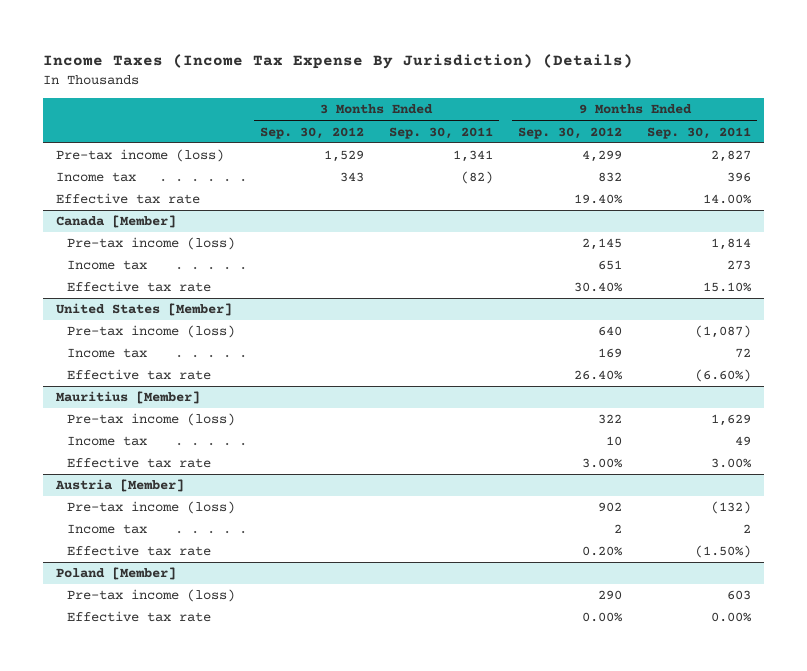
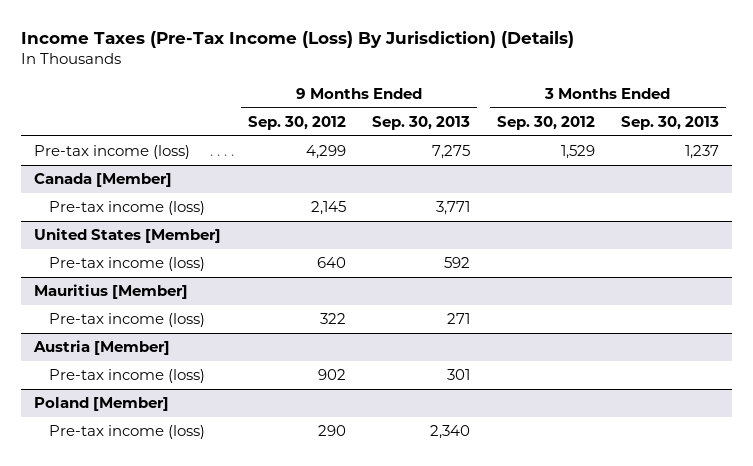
[43,53,634,69] Income Taxes (Income Tax Expense By Jurisdiction) (Details) -> [20,31,574,49] Income Taxes (Pre-Tax Income (Loss) By Jurisdiction) (Details)
[388,126,493,139] Sep. 30, 2011 -> none
[647,126,752,139] Sep. 30, 2011 -> none
none -> [372,116,471,131] Sep. 30, 2013
none -> [621,116,720,131] Sep. 30, 2013
[55,172,136,183] Income tax -> none
[55,193,200,205] Effective tax rate -> none
[66,260,147,271] Income tax -> none
[66,281,211,293] Effective tax rate -> none
[66,348,147,359] Income tax -> none
[66,369,211,381] Effective tax rate -> none
[66,436,147,447] Income tax -> none
[66,457,211,469] Effective tax rate -> none
[66,524,147,535] Income tax -> none
[66,545,211,557] Effective tax rate -> none
[66,611,211,623] Effective tax rate -> none

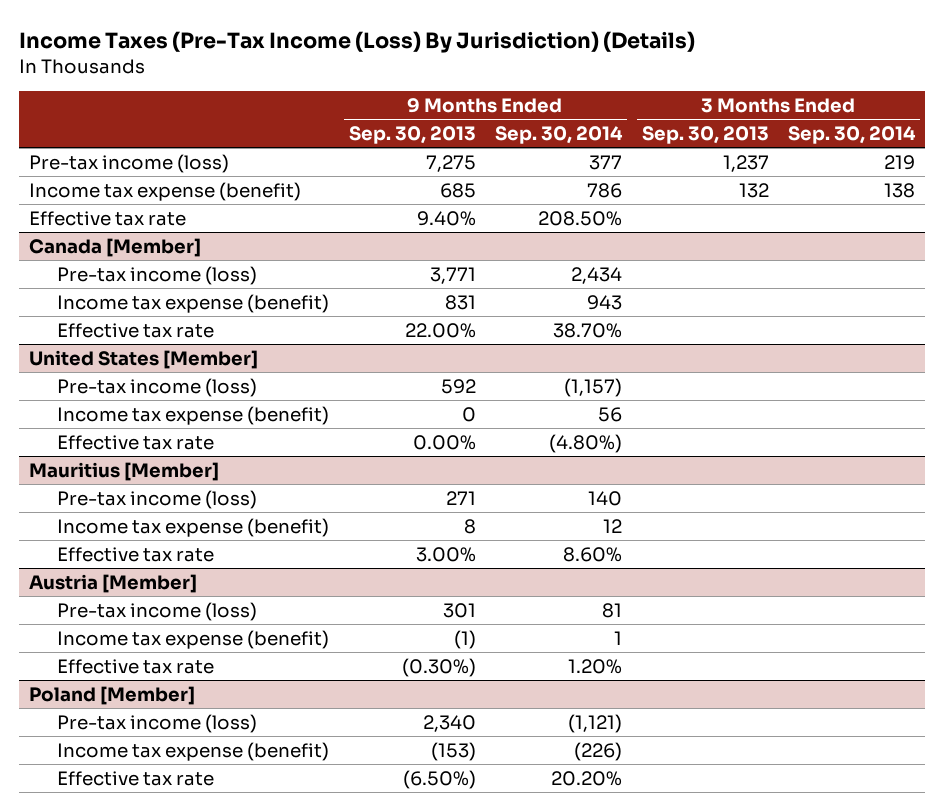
[247,116,346,131] Sep. 30, 2012 -> none
[496,116,595,131] Sep. 30, 2012 -> none
none -> [495,125,624,144] Sep. 30, 2014
none -> [788,125,917,144] Sep. 30, 2014
none -> [29,181,302,201] Income tax expense (benefit)
none -> [29,210,187,226] Effective tax rate
none -> [57,293,330,313] Income tax expense (benefit)
none -> [57,322,215,338] Effective tax rate
none -> [57,405,330,425] Income tax expense (benefit)
none -> [57,434,215,450] Effective tax rate
none -> [57,517,330,537] Income tax expense (benefit)
none -> [57,546,215,562] Effective tax rate
none -> [57,629,330,649] Income tax expense (benefit)
none -> [57,658,215,674] Effective tax rate
none -> [57,741,330,761] Income tax expense (benefit)
none -> [57,770,215,786] Effective tax rate

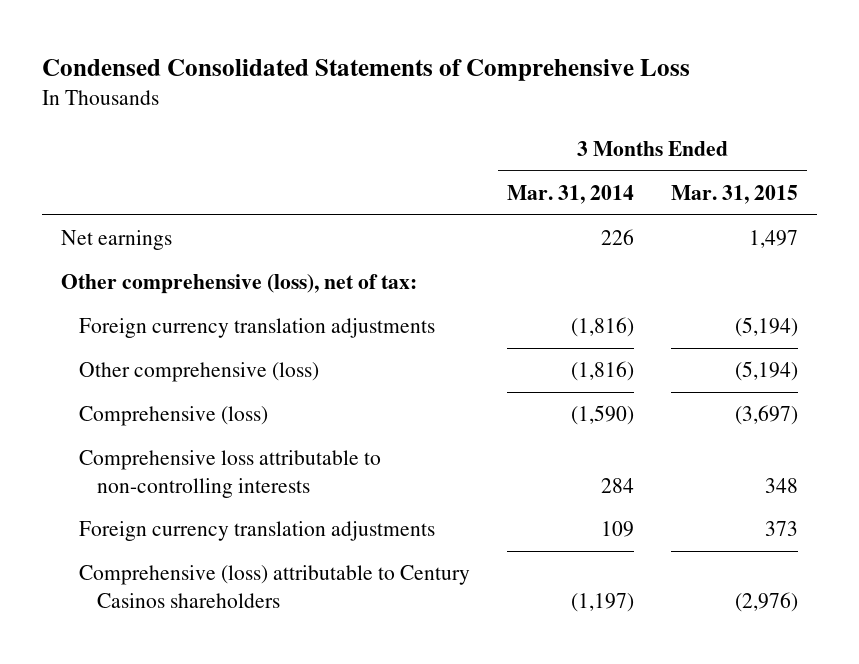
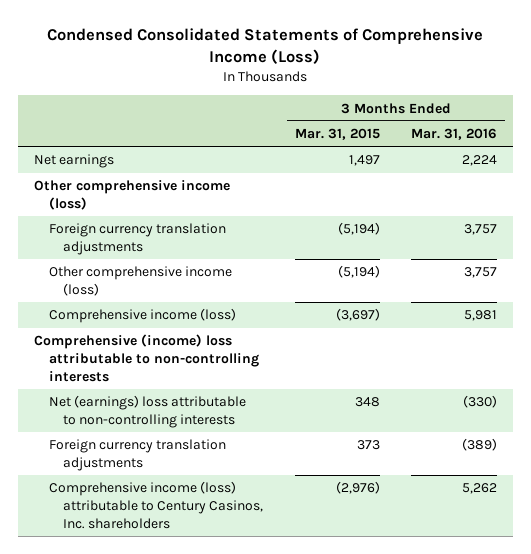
[41,58,690,81] Condensed Consolidated Statements of Comprehensive Loss -> [47,28,484,65] Condensed Consolidated Statements of Comprehensive Income (Loss)
[506,184,634,204] Mar. 31, 2014 -> none
none -> [410,128,497,141] Mar. 31, 2016
[60,274,417,295] Other comprehensive (loss), net of tax: -> [33,180,230,211] Other comprehensive income (loss)
[78,362,319,383] Other comprehensive (loss) -> [48,266,232,297] Other comprehensive income (loss)
[78,406,268,427] Comprehensive (loss) -> [48,308,236,324] Comprehensive income (loss)
none -> [33,334,259,383] Comprehensive (income) loss attributable to non-controlling interests
[78,450,381,498] Comprehensive loss attributable to non-controlling interests -> [48,395,246,429] Net (earnings) loss attributable to non-controlling interests
[78,565,470,608] Comprehensive (loss) attributable to Century Casinos shareholders -> [48,481,264,530] Comprehensive income (loss) attributable to Century Casinos, Inc. shareholders

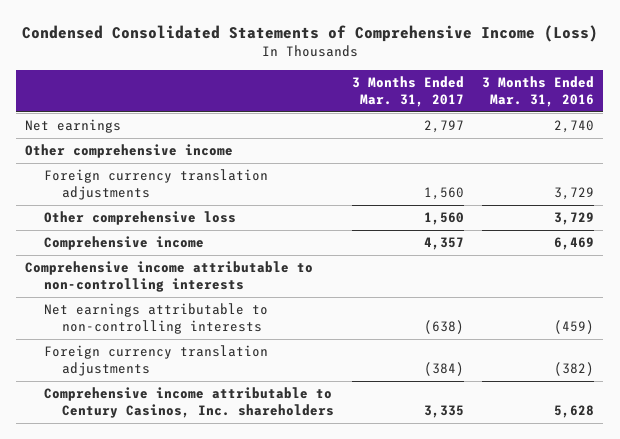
[294,128,380,141] Mar. 31, 2015 -> none
none -> [352,76,465,107] 3 Months Ended Mar. 31, 2017
[461,155,497,167] 2,224 -> [554,120,595,134] 2,740
[33,180,230,211] Other comprehensive income (loss) -> [25,144,234,159] Other comprehensive income
[463,224,497,236] 3,757 -> [554,187,595,201] 3,729
[48,266,232,297] Other comprehensive income (loss) -> [43,211,236,226] Other comprehensive loss
[463,267,497,279] 3,757 -> [554,212,595,226] 3,729
[48,308,236,324] Comprehensive income (loss) -> [43,236,204,251] Comprehensive income
[463,310,497,322] 5,981 -> [554,237,595,251] 6,469
[33,334,259,383] Comprehensive (income) loss attributable to non-controlling interests -> [25,261,314,293] Comprehensive income attributable to non-controlling interests
[48,395,246,429] Net (earnings) loss attributable to non-controlling interests -> [43,303,268,335] Net earnings attributable to non-controlling interests
[462,395,497,409] (330) -> [554,320,595,335] (459)
[461,438,497,452] (389) -> [554,362,595,377] (382)
[48,481,264,530] Comprehensive income (loss) attributable to Century Casinos, Inc. shareholders -> [43,387,335,419] Comprehensive income attributable to Century Casinos, Inc. shareholders
[461,483,497,495] 5,262 -> [554,405,595,419] 5,628

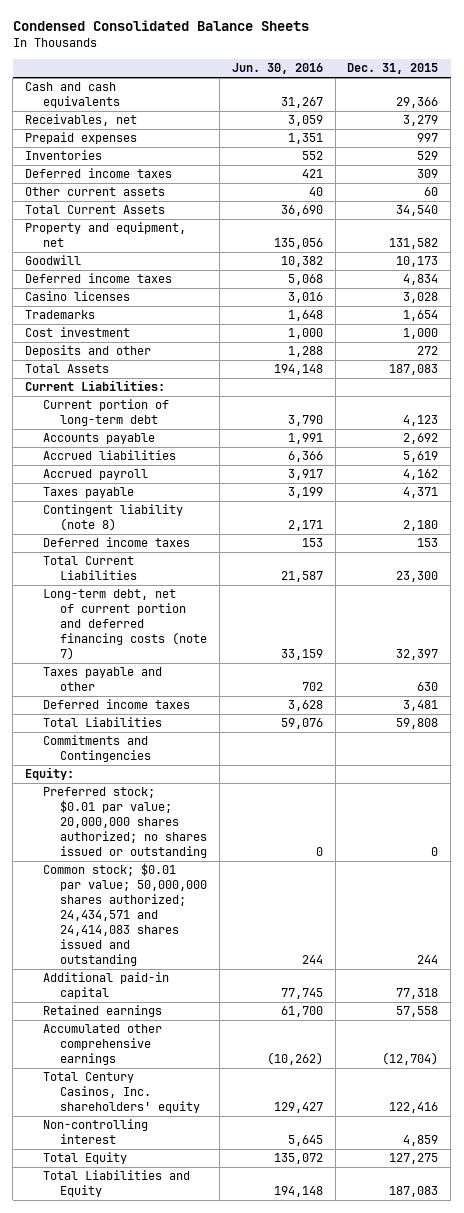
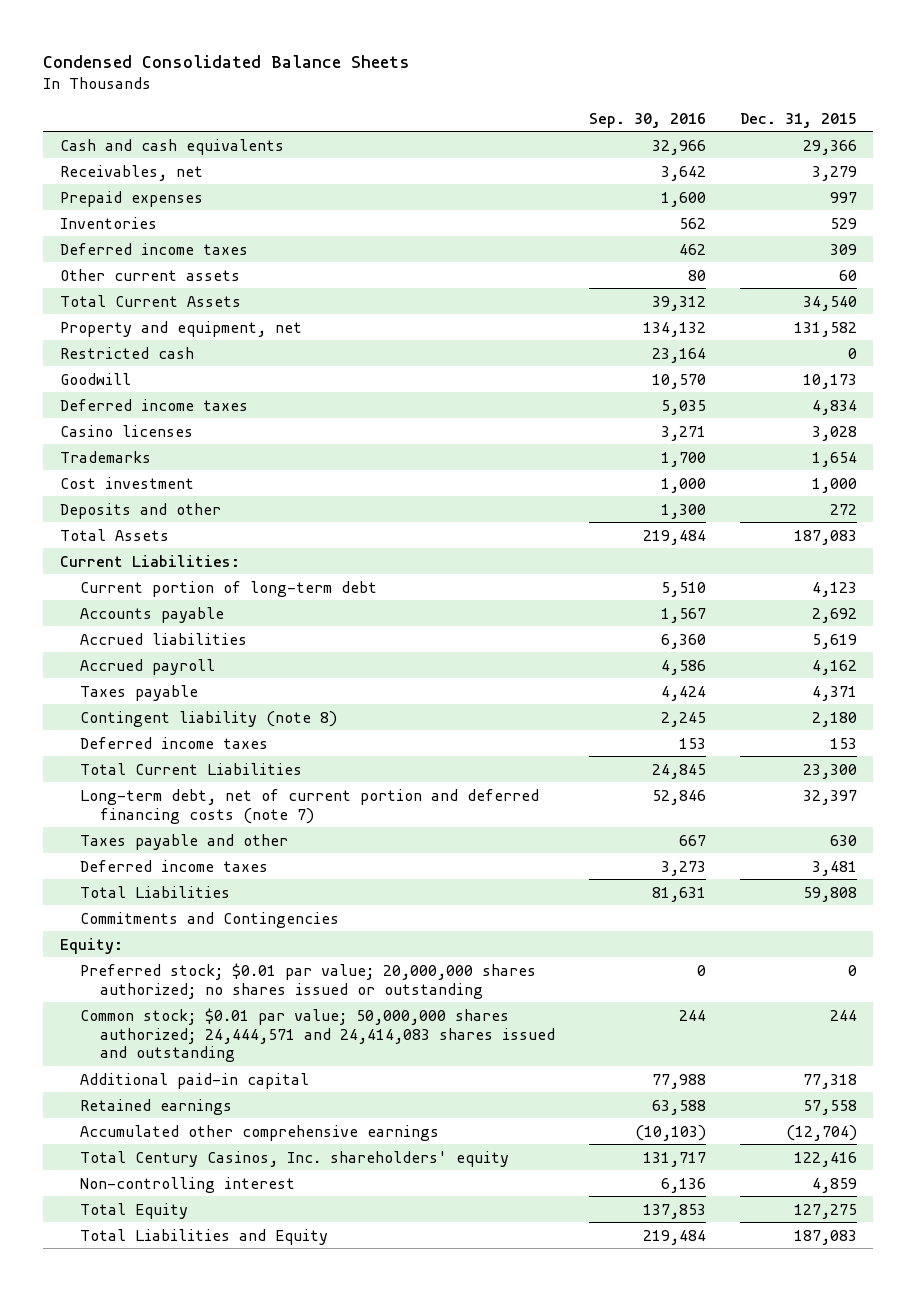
[231,63,323,75] Jun. 30, 2016 -> none
none -> [588,112,706,128] Sep. 30, 2016
none -> [60,346,195,359] Restricted cash
[42,863,208,966] Common stock; $0.01 par value; 50,000,000 shares authorized; 24,434,571 and 24,414,083 shares issued and outstanding -> [80,1007,555,1063] Common stock; $0.01 par value; 50,000,000 shares authorized; 24,444,571 and 24,414,083 shares issued and outstanding

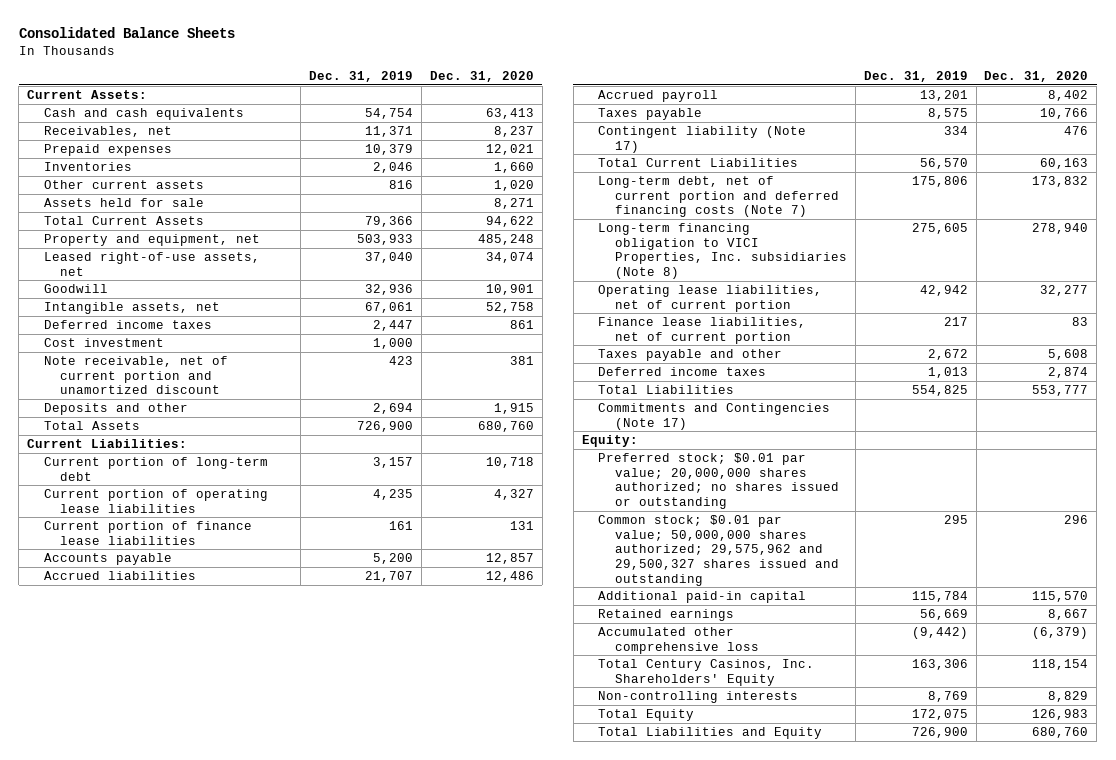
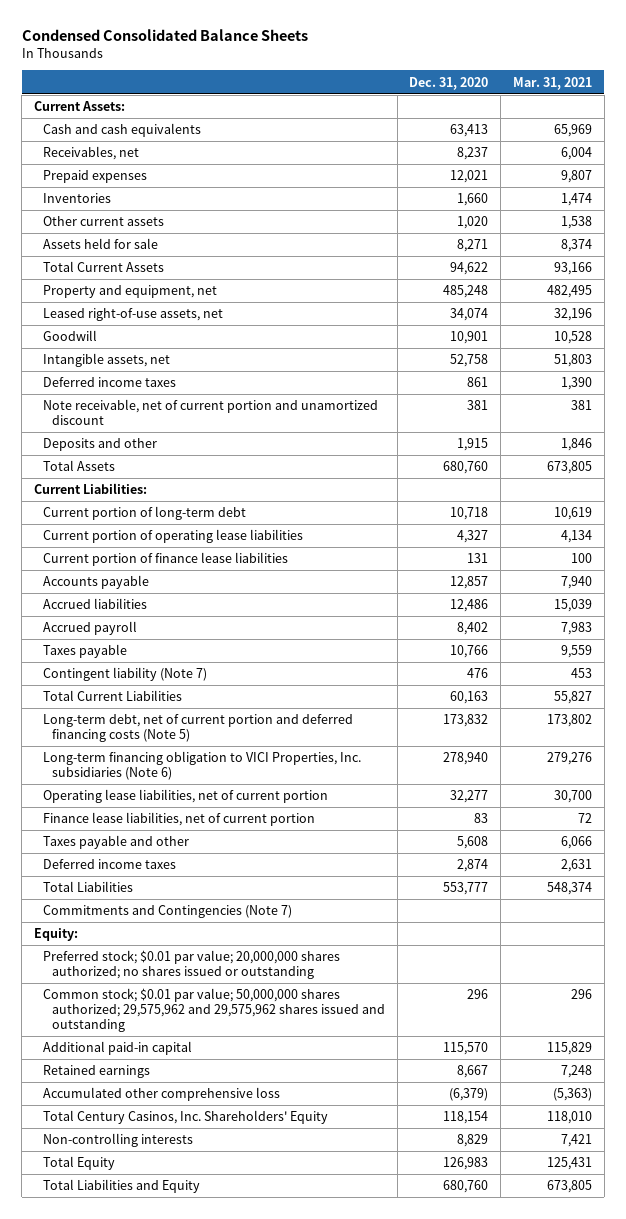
[18,26,235,38] Consolidated Balance Sheets -> [21,29,308,42] Condensed Consolidated Balance Sheets
[309,70,414,82] Dec. 31, 2019 -> none
none -> [512,76,592,90] Mar. 31, 2021
[43,337,164,347] Cost investment -> none
[598,125,807,153] Contingent liability (Note 17) -> [42,667,207,682] Contingent liability (Note 7)
[598,175,839,218] Long-term debt, net of current portion and deferred financing costs (Note 7) -> [42,714,353,743] Long-term debt, net of current portion and deferred financing costs (Note 5)
[598,222,847,279] Long-term financing obligation to VICI Properties, Inc. subsidiaries (Note 8) -> [42,751,361,781] Long-term financing obligation to VICI Properties, Inc. subsidiaries (Note 6)
[598,402,831,430] Commitments and Contingencies (Note 17) -> [42,905,292,919] Commitments and Contingencies (Note 7)
[598,514,839,586] Common stock; $0.01 par value; 50,000,000 shares authorized; 29,575,962 and 29,500,327 shares issued and outstanding -> [42,988,385,1033] Common stock; $0.01 par value; 50,000,000 shares authorized; 29,575,962 and 29,575,962 shares issued and outstanding

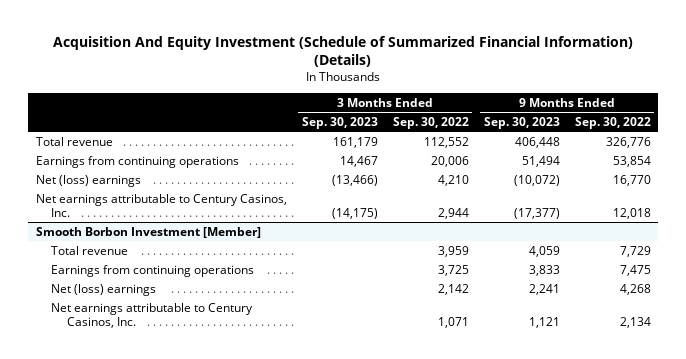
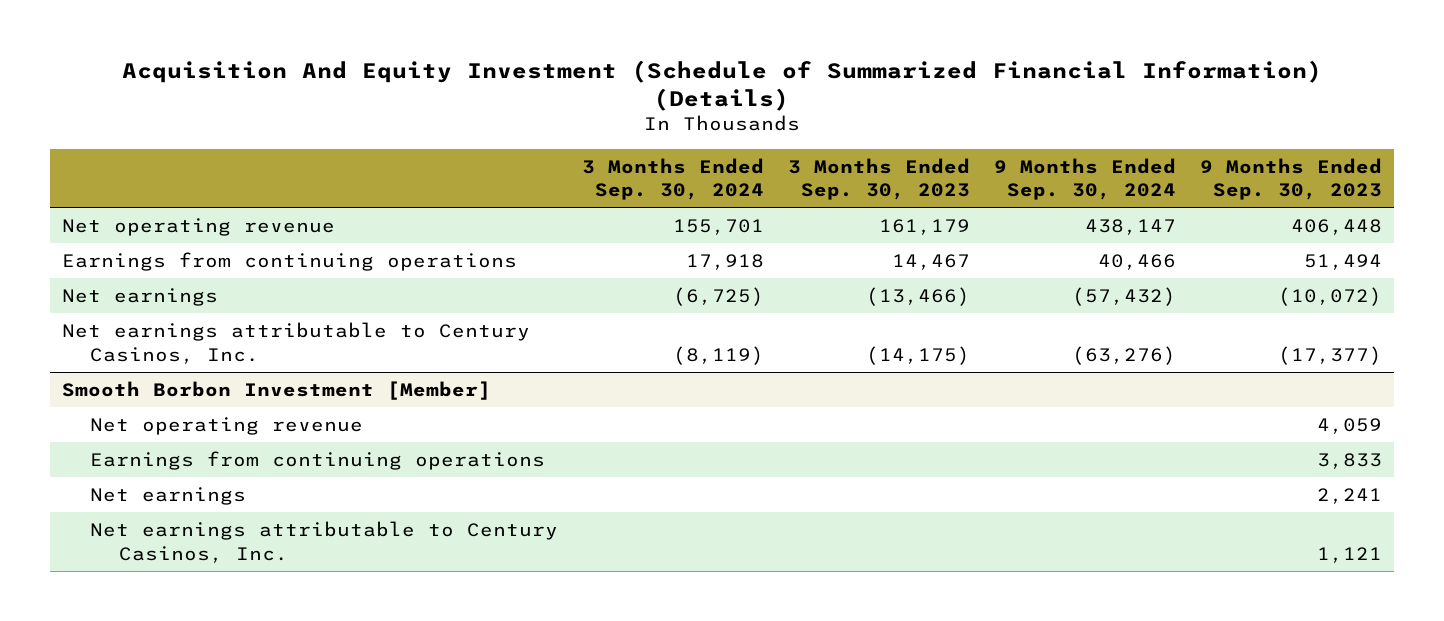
[392,116,469,129] Sep. 30, 2022 -> none
[574,116,651,129] Sep. 30, 2022 -> none
none -> [582,157,765,201] 3 Months Ended Sep. 30, 2024
none -> [994,157,1177,201] 9 Months Ended Sep. 30, 2024
[35,136,113,146] Total revenue -> [61,217,335,236] Net operating revenue
[35,174,141,187] Net (loss) earnings -> [61,287,218,306] Net earnings
[51,245,129,255] Total revenue -> [90,416,364,435] Net operating revenue
[51,283,157,296] Net (loss) earnings -> [90,486,247,505] Net earnings

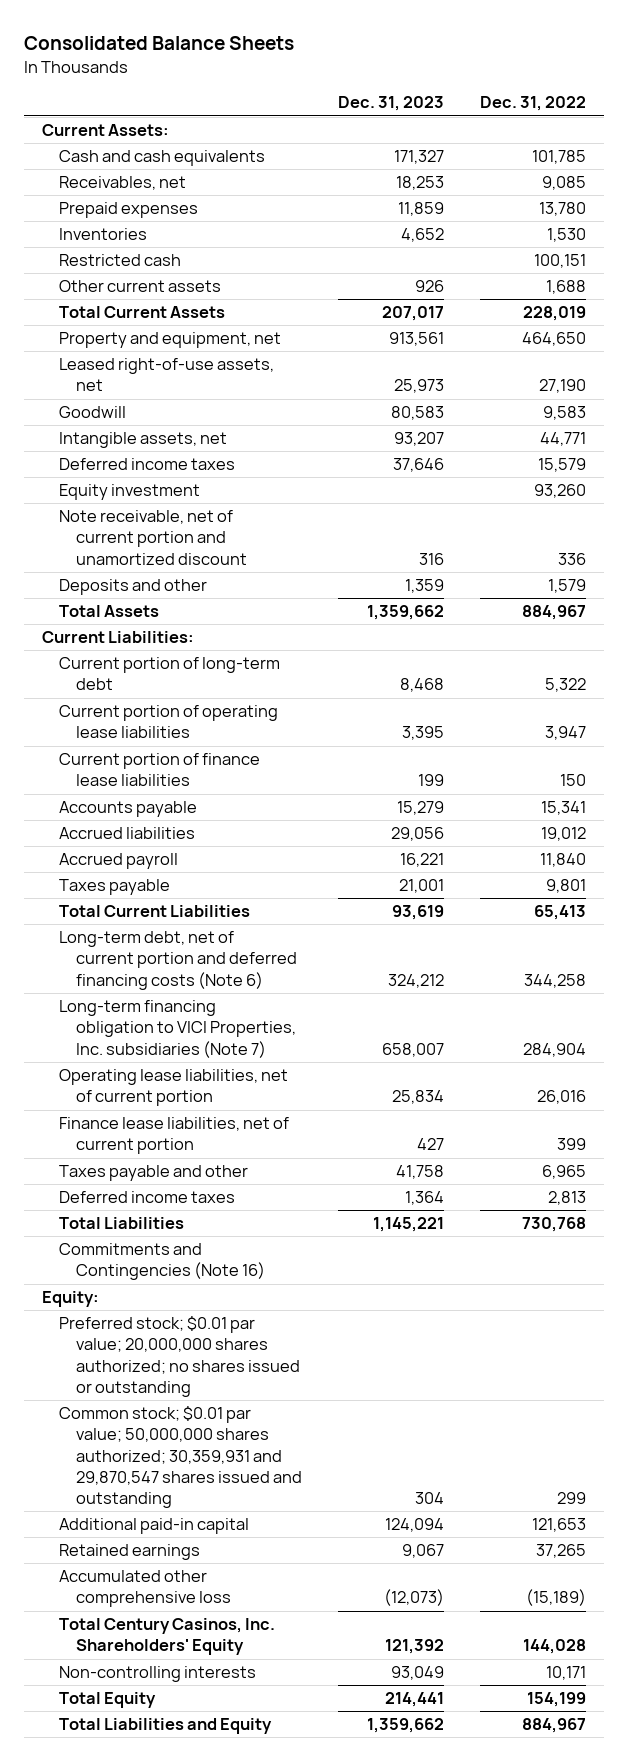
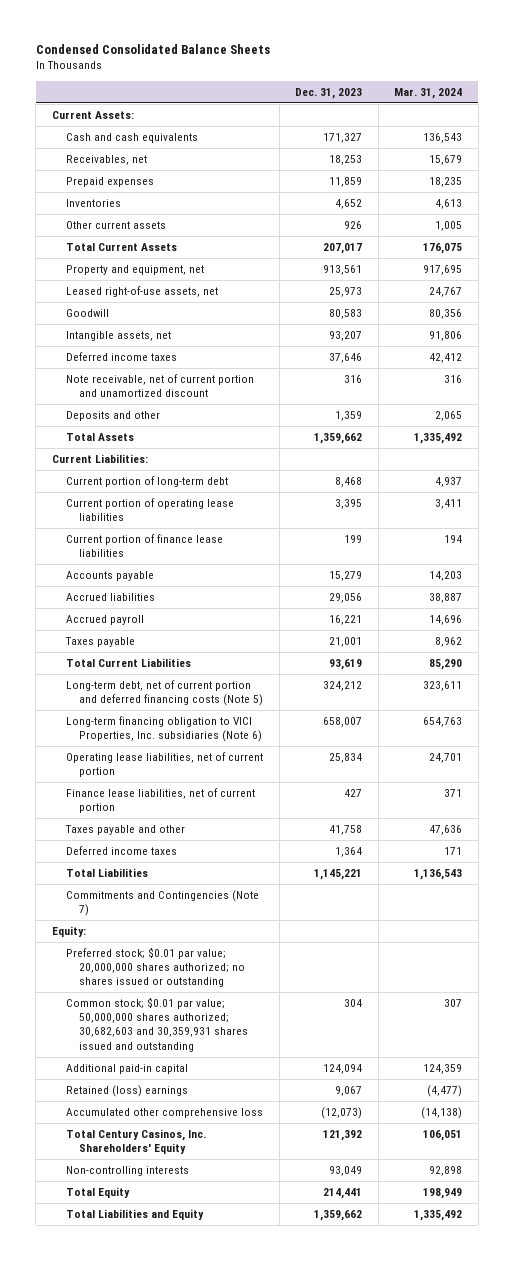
[24,36,295,51] Consolidated Balance Sheets -> [35,43,270,54] Condensed Consolidated Balance Sheets
[479,96,586,112] Dec. 31, 2022 -> none
none -> [394,87,463,99] Mar. 31, 2024
[58,254,181,267] Restricted cash -> none
[58,484,200,501] Equity investment -> none
[58,931,297,990] Long-term debt, net of current portion and deferred financing costs (Note 6) -> [65,680,264,707] Long-term debt, net of current portion and deferred financing costs (Note 5)
[58,1000,296,1058] Long-term financing obligation to VICI Properties, Inc. subsidiaries (Note 7) -> [65,716,263,743] Long-term financing obligation to VICI Properties, Inc. subsidiaries (Note 6)
[58,1243,265,1281] Commitments and Contingencies (Note 16) -> [65,890,259,917] Commitments and Contingencies (Note 7)
[58,1406,302,1508] Common stock; $0.01 par value; 50,000,000 shares authorized; 30,359,931 and 29,870,547 shares issued and outstanding -> [65,997,249,1052] Common stock; $0.01 par value; 50,000,000 shares authorized; 30,682,603 and 30,359,931 shares issued and outstanding
[58,1544,200,1561] Retained earnings -> [65,1085,188,1098] Retained (loss) earnings

